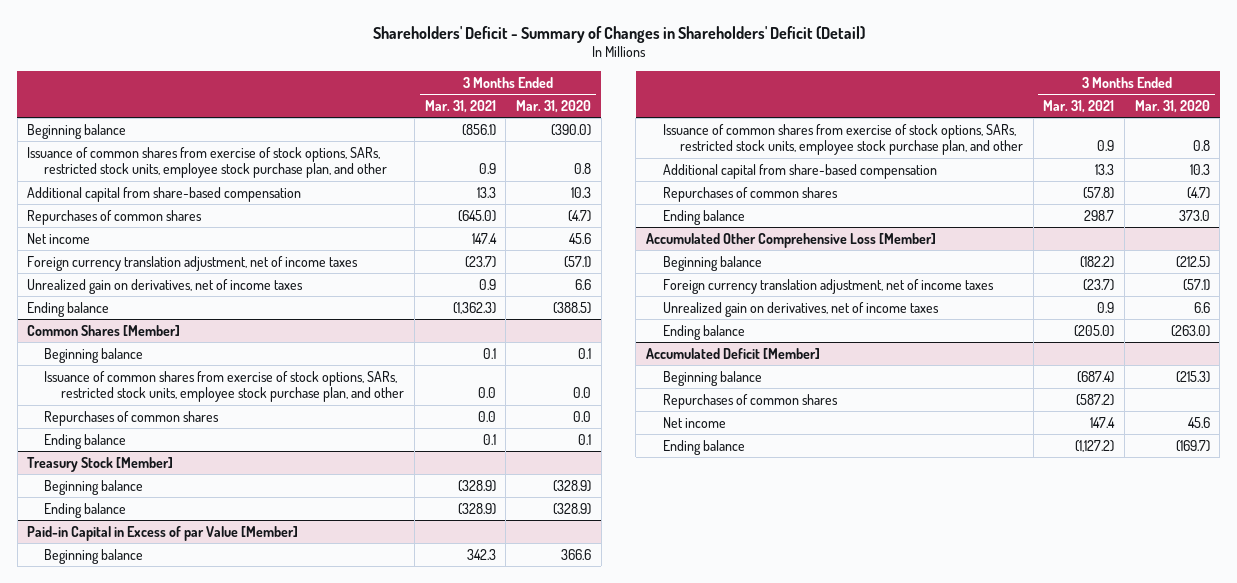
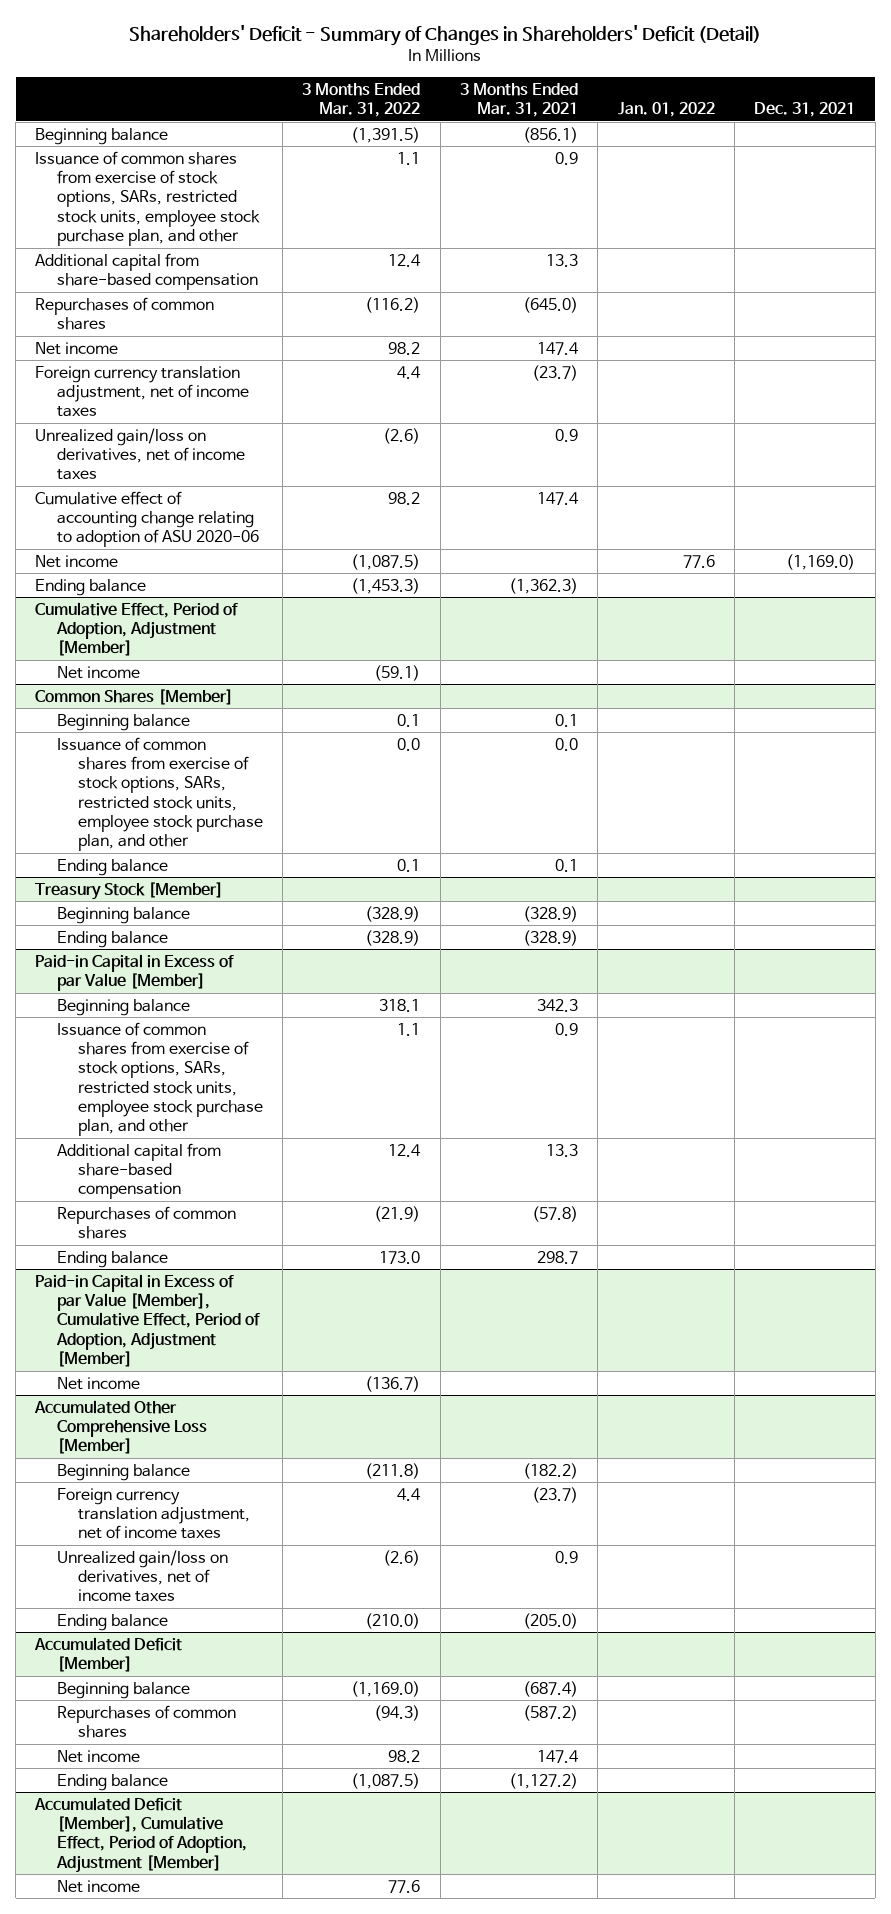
[516,99,592,113] Mar. 31, 2020 -> none
none -> [302,83,421,118] 3 Months Ended Mar. 31, 2022
none -> [617,102,715,118] Jan. 01, 2022
none -> [754,102,856,118] Dec. 31, 2021
[27,278,304,294] Unrealized gain on derivatives, net of income taxes -> [35,427,245,481] Unrealized gain/loss on derivatives, net of income taxes
none -> [35,490,259,548] Cumulative effect of accounting change relating to adoption of ASU 2020-06
none -> [35,554,119,568] Net income
none -> [35,601,239,657] Cumulative Effect, Period of Adoption, Adjustment [Member]
none -> [56,665,140,679] Net income
[44,410,220,426] Repurchases of common shares -> none
none -> [35,1273,260,1367] Paid-in Capital in Excess of par Value [Member], Cumulative Effect, Period of Adoption, Adjustment [Member]
none -> [56,1376,140,1390] Net income
[662,301,939,317] Unrealized gain on derivatives, net of income taxes -> [56,1549,228,1603] Unrealized gain/loss on derivatives, net of income taxes
none -> [34,1796,247,1873] Accumulated Deficit [Member], Cumulative Effect, Period of Adoption, Adjustment [Member]
none -> [56,1879,140,1893] Net income

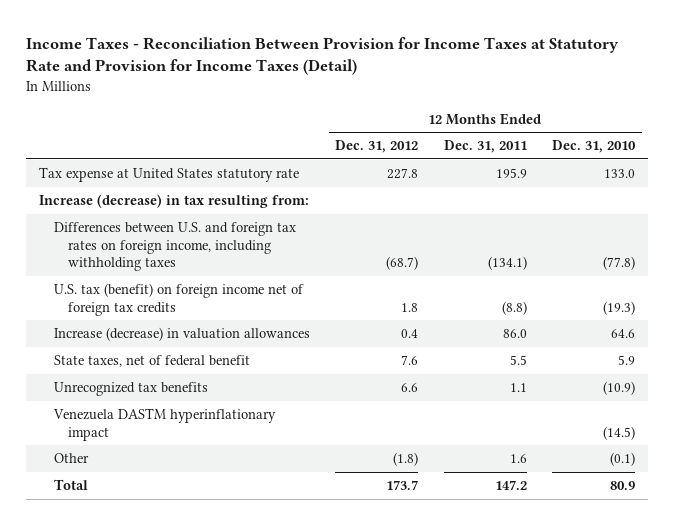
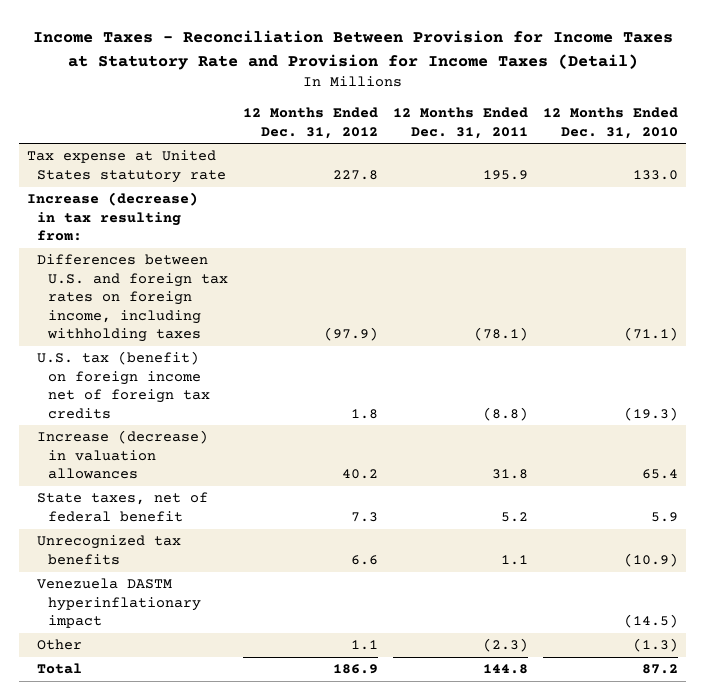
[386,256,419,271] (68.7) -> [324,326,379,341] (97.9)
[487,256,527,271] (134.1) -> [474,326,529,341] (78.1)
[603,256,636,271] (77.8) -> [624,326,679,341] (71.1)
[401,329,419,339] 0.4 -> [342,469,379,480] 40.2
[502,329,527,339] 86.0 -> [492,469,529,480] 31.8
[611,329,636,339] 64.6 -> [642,469,679,480] 65.4
[401,355,419,366] 7.6 -> [351,511,379,522] 7.3
[509,355,527,366] 5.5 -> [501,511,529,522] 5.2
[393,452,419,467] (1.8) -> [351,640,379,651] 1.1
[509,454,527,464] 1.6 -> [483,638,529,653] (2.3)
[610,452,636,467] (0.1) -> [633,638,679,653] (1.3)
[386,480,419,491] 173.7 -> [333,664,379,675] 186.9
[494,480,527,491] 147.2 -> [483,664,529,675] 144.8
[610,481,636,491] 80.9 -> [642,664,679,675] 87.2

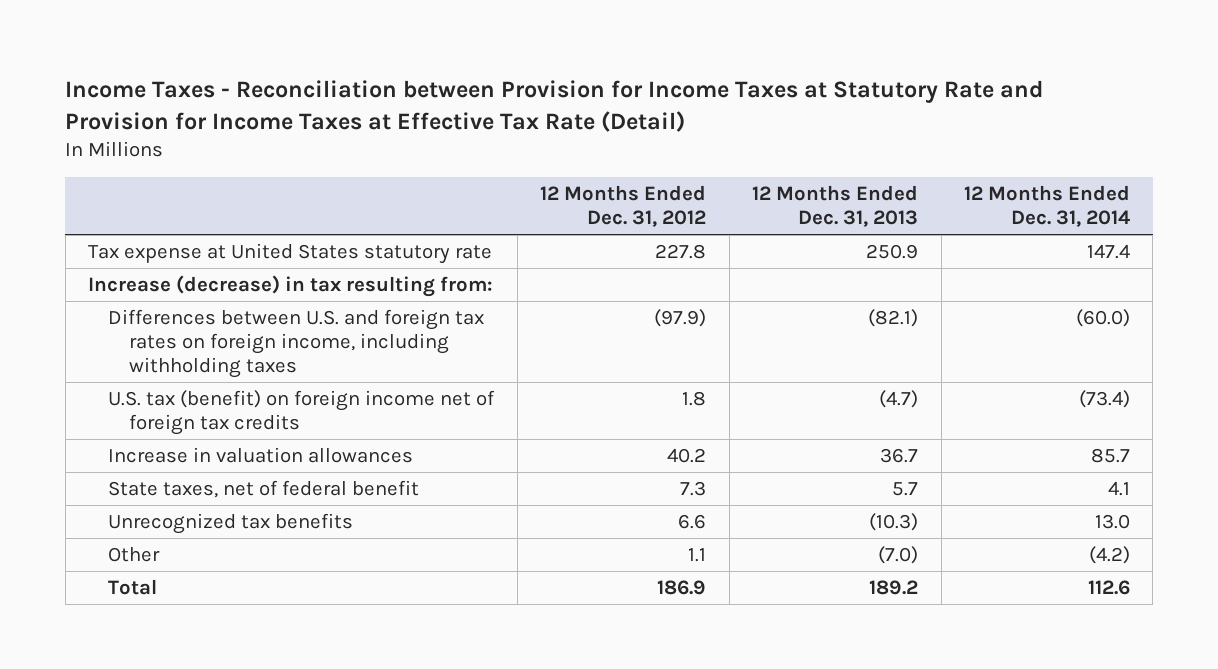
[32,30,673,70] Income Taxes - Reconciliation Between Provision for Income Taxes at Statutory Rate and Provision for Income Taxes (Detail) -> [65,79,1044,132] Income Taxes - Reconciliation between Provision for Income Taxes at Statutory Rate and Provision for Income Taxes at Effective Tax Rate (Detail)
[393,107,529,139] 12 Months Ended Dec. 31, 2011 -> none
[543,107,679,139] 12 Months Ended Dec. 31, 2010 -> none
none -> [752,184,919,228] 12 Months Ended Dec. 31, 2013
none -> [964,184,1131,228] 12 Months Ended Dec. 31, 2014
[37,430,209,480] Increase (decrease) in valuation allowances -> [108,447,414,464] Increase in valuation allowances
[37,578,202,629] Venezuela DASTM hyperinflationary impact -> none

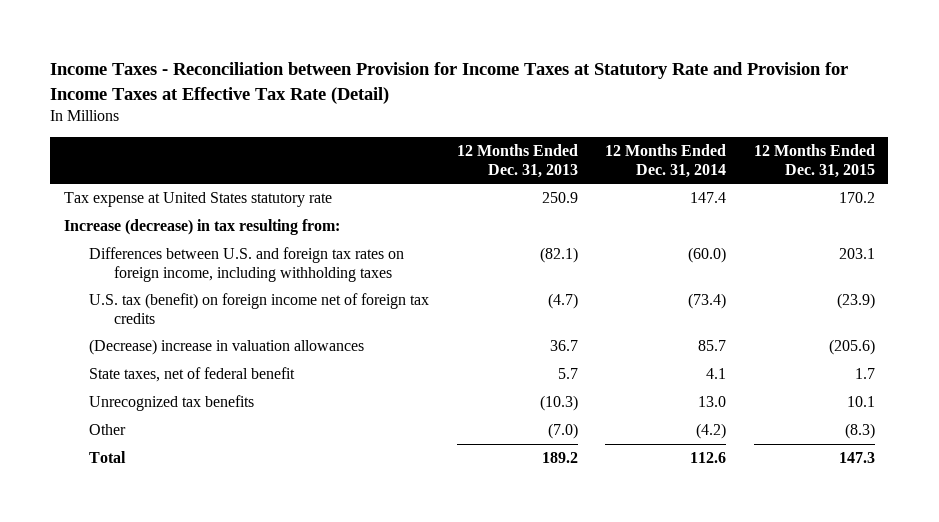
[540,184,707,228] 12 Months Ended Dec. 31, 2012 -> none
none -> [753,144,875,178] 12 Months Ended Dec. 31, 2015
[108,447,414,464] Increase in valuation allowances -> [89,339,365,356] (Decrease) increase in valuation allowances

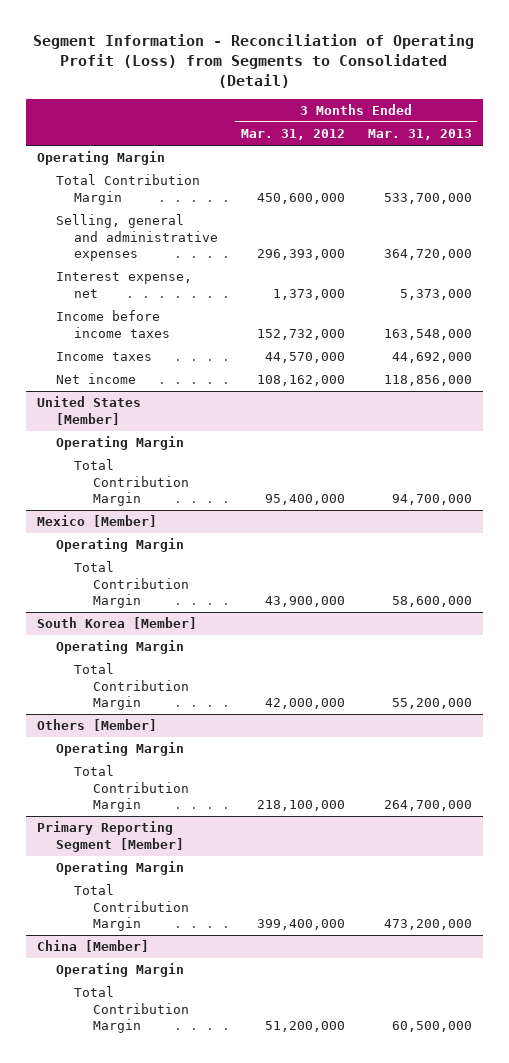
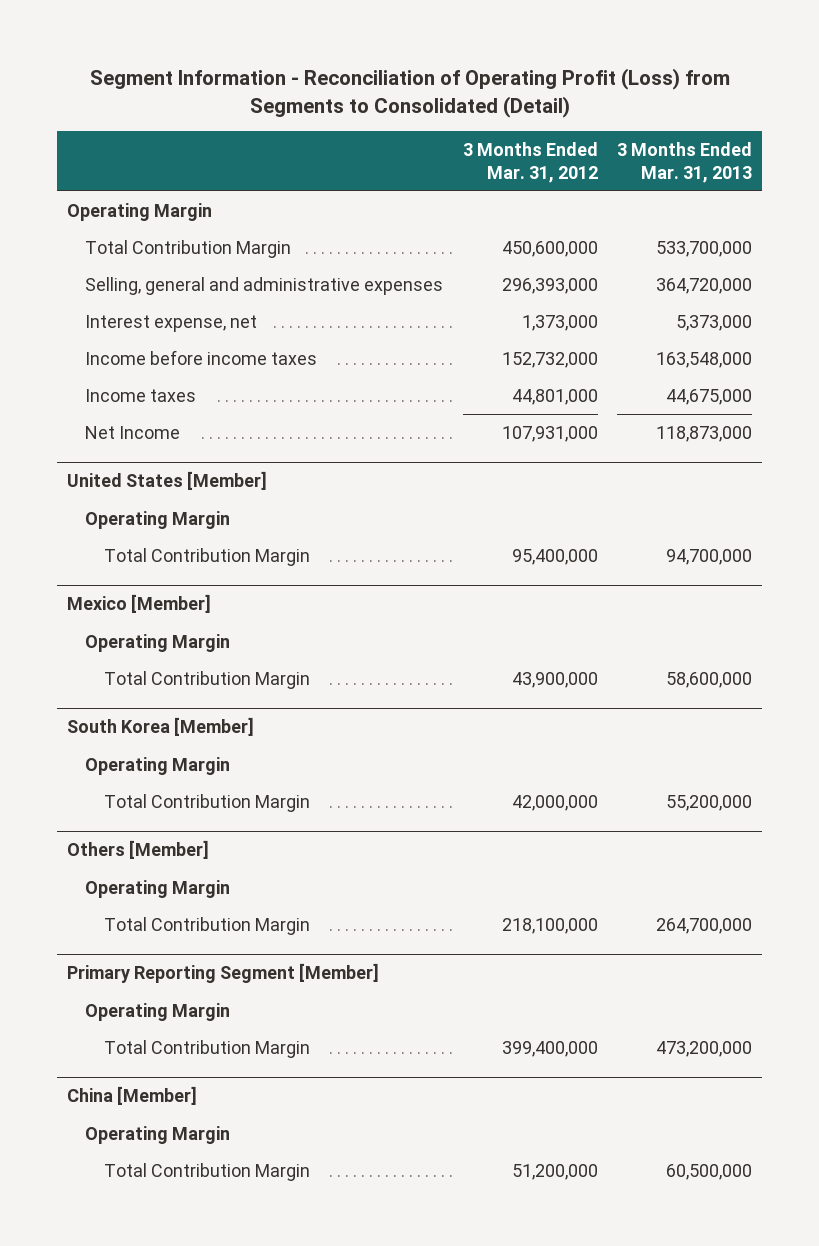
[264,352,345,364] 44,570,000 -> [511,388,598,405] 44,801,000
[391,352,472,364] 44,692,000 -> [666,388,753,405] 44,675,000
[55,373,136,385] Net income -> [85,425,181,439] Net Income
[256,375,345,387] 108,162,000 -> [501,425,598,442] 107,931,000
[383,375,472,387] 118,856,000 -> [656,425,753,442] 118,873,000

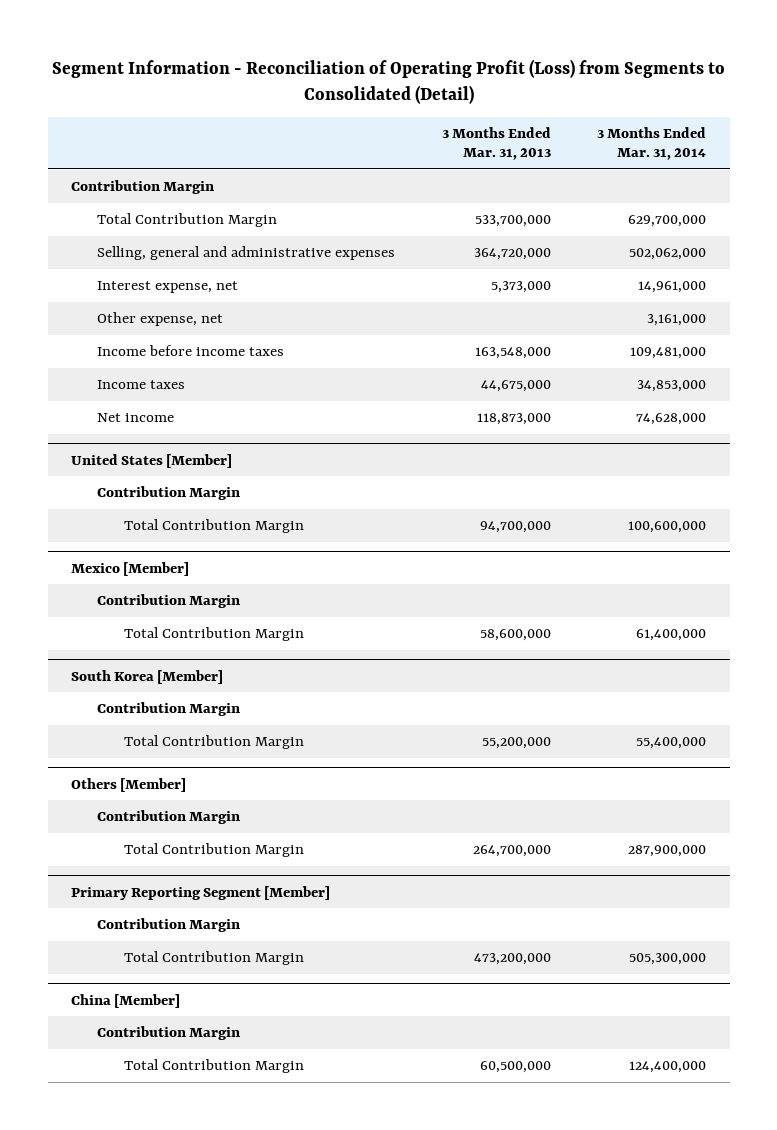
[462,141,598,183] 3 Months Ended Mar. 31, 2012 -> none
none -> [597,126,707,161] 3 Months Ended Mar. 31, 2014
[66,202,212,221] Operating Margin -> [70,180,214,195] Contribution Margin
none -> [97,312,224,327] Other expense, net
[85,425,181,439] Net Income -> [97,413,175,423] Net income
[85,510,231,529] Operating Margin -> [97,486,241,501] Contribution Margin
[85,633,231,652] Operating Margin -> [97,594,241,609] Contribution Margin
[85,756,231,775] Operating Margin -> [97,702,241,717] Contribution Margin
[85,879,231,898] Operating Margin -> [97,810,241,825] Contribution Margin
[85,1002,231,1021] Operating Margin -> [97,918,241,933] Contribution Margin
[85,1125,231,1144] Operating Margin -> [97,1026,241,1041] Contribution Margin

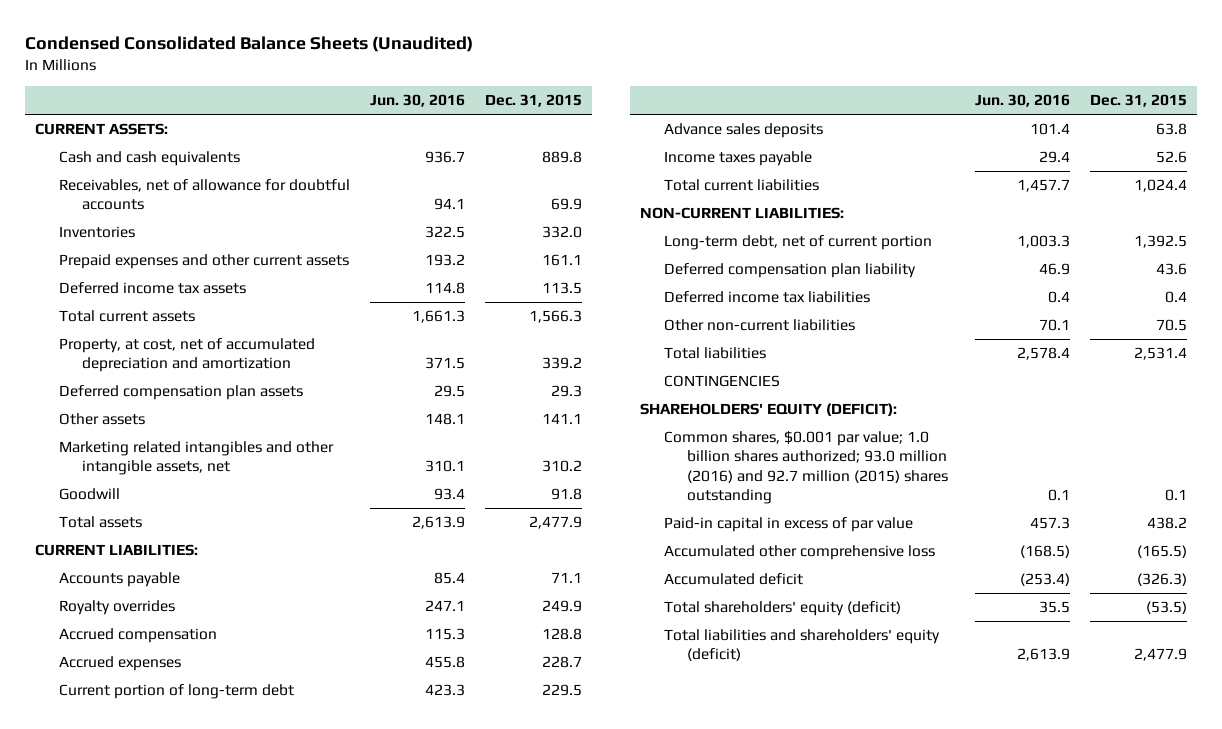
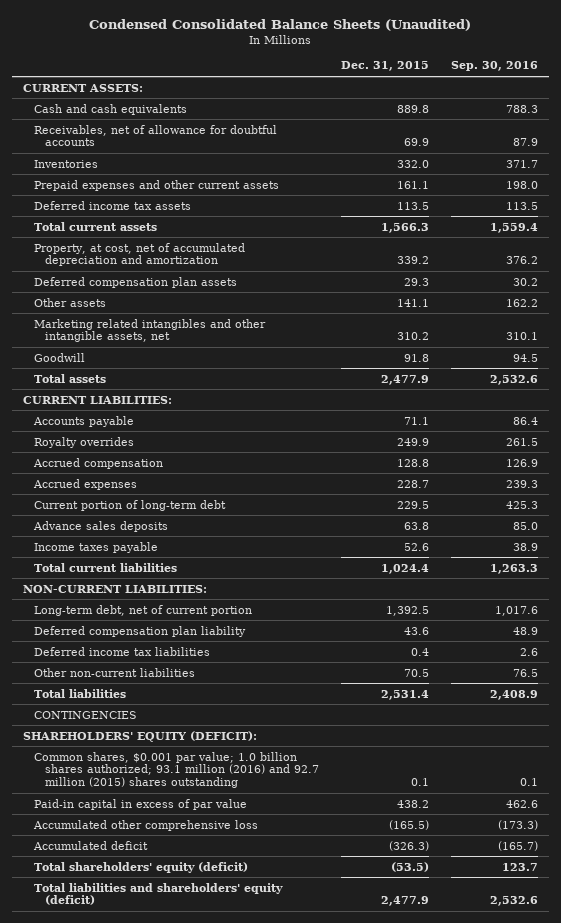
[369,94,465,108] Jun. 30, 2016 -> none
none -> [450,61,538,72] Sep. 30, 2016
[663,431,948,504] Common shares, $0.001 par value; 1.0 billion shares authorized; 93.0 million (2016) and 92.7 million (2015) shares outstanding -> [33,751,319,789] Common shares, $0.001 par value; 1.0 billion shares authorized; 93.1 million (2016) and 92.7 million (2015) shares outstanding

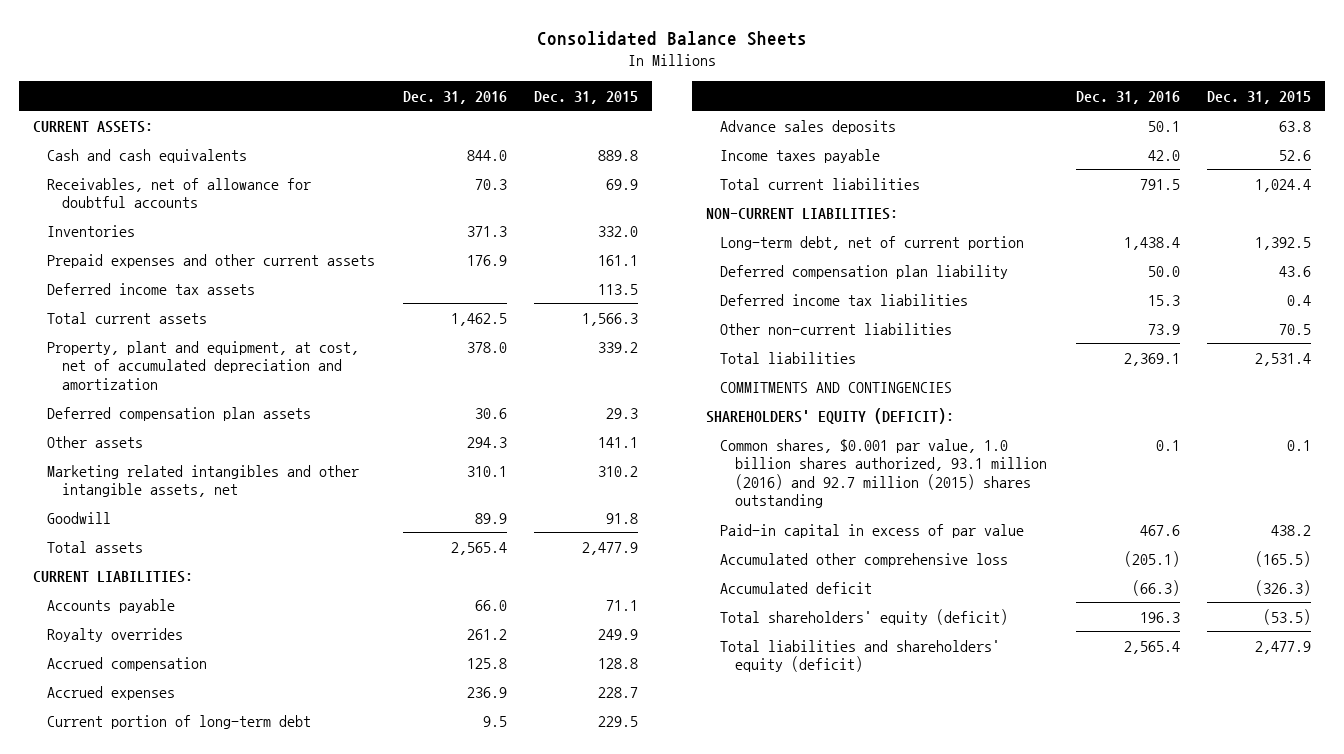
[89,18,472,31] Condensed Consolidated Balance Sheets (Unaudited) -> [537,30,808,46] Consolidated Balance Sheets
[450,61,538,72] Sep. 30, 2016 -> none
none -> [402,90,507,104] Dec. 31, 2016
[33,242,245,267] Property, at cost, net of accumulated depreciation and amortization -> [47,340,360,390] Property, plant and equipment, at cost, net of accumulated depreciation and amortization
[33,710,137,719] CONTINGENCIES -> [720,381,953,393] COMMITMENTS AND CONTINGENCIES
[33,751,319,789] Common shares, $0.001 par value; 1.0 billion shares authorized; 93.1 million (2016) and 92.7 million (2015) shares outstanding -> [720,438,1047,509] Common shares, $0.001 par value, 1.0 billion shares authorized, 93.1 million (2016) and 92.7 million (2015) shares outstanding

